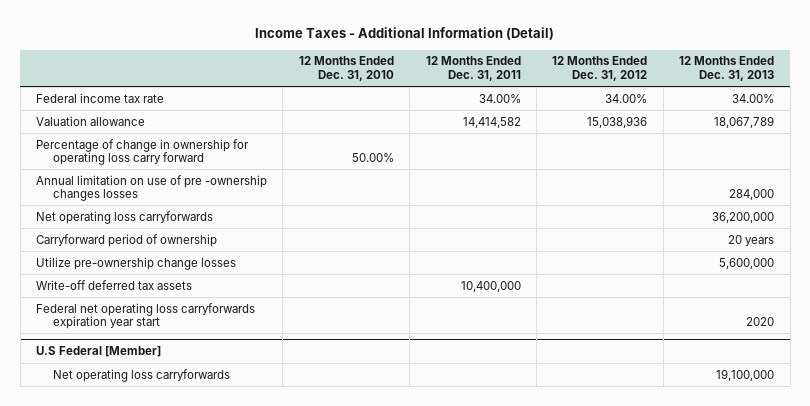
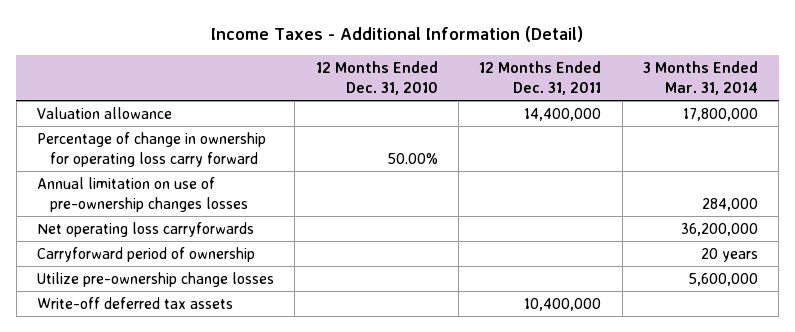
[552,56,648,81] 12 Months Ended Dec. 31, 2012 -> none
[679,56,775,81] 12 Months Ended Dec. 31, 2013 -> none
none -> [642,61,758,95] 3 Months Ended Mar. 31, 2014
[36,92,165,103] Federal income tax rate -> none
[462,116,521,128] 14,414,582 -> [524,107,602,121] 14,400,000
[36,174,268,202] Annual limitation on use of pre -ownership changes losses -> [36,176,249,212] Annual limitation on use of pre-ownership changes losses
[36,302,256,330] Federal net operating loss carryforwards expiration year start -> none
[36,346,162,358] U.S Federal [Member] -> none
[53,368,231,382] Net operating loss carryforwards -> none

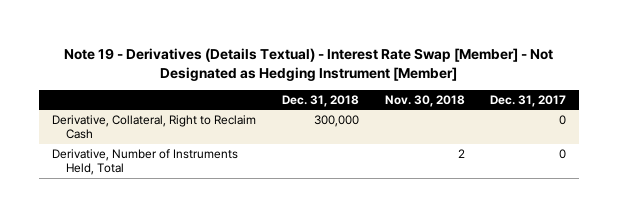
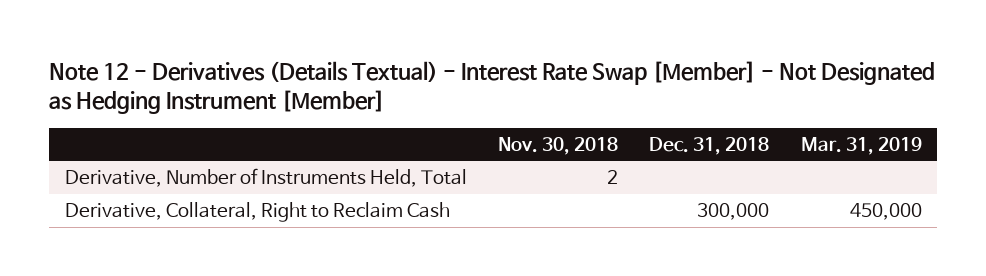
[64,47,554,81] Note 19 - Derivatives (Details Textual) - Interest Rate Swap [Member] - Not Designated as Hedging Instrument [Member] -> [49,60,936,115] Note 12 - Derivatives (Details Textual) - Interest Rate Swap [Member] - Not Designated as Hedging Instrument [Member]
[490,94,567,107] Dec. 31, 2017 -> none
none -> [800,136,922,155] Mar. 31, 2019
[52,115,257,140] Derivative, Collateral, Right to Reclaim Cash -> [64,202,450,223] Derivative, Collateral, Right to Reclaim Cash

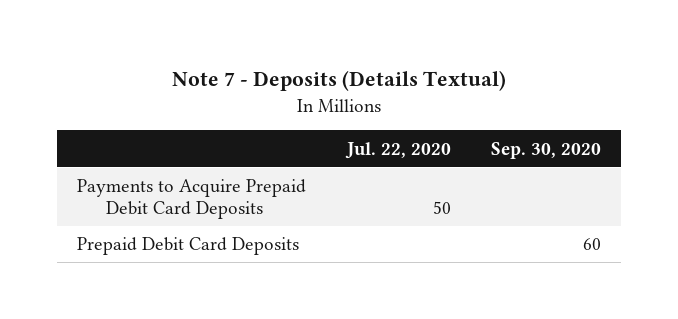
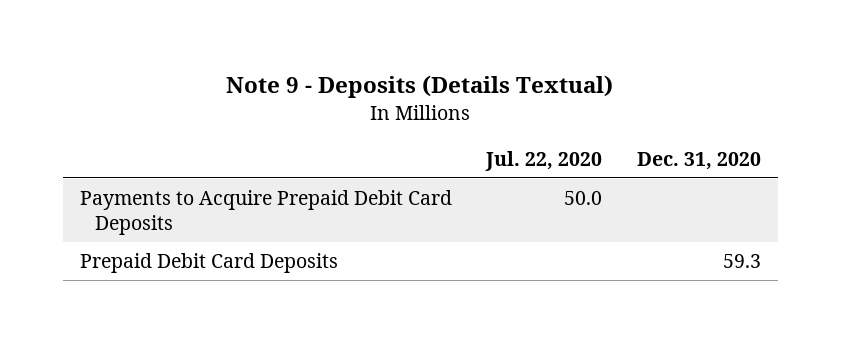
[172,70,507,92] Note 7 - Deposits (Details Textual) -> [226,75,614,99] Note 9 - Deposits (Details Textual)
[491,141,602,159] Sep. 30, 2020 -> none
none -> [636,151,761,170] Dec. 31, 2020
[432,201,451,215] 50 -> [564,191,603,206] 50.0

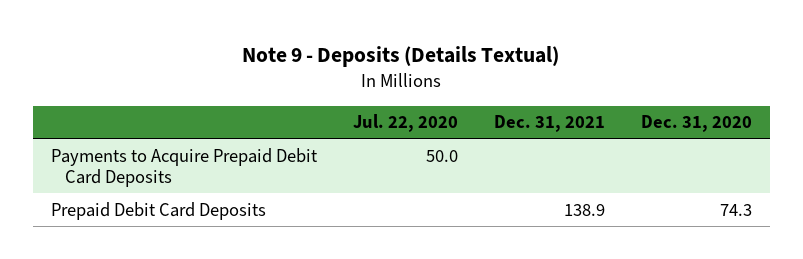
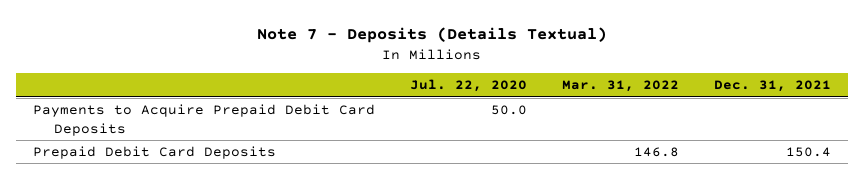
[242,45,560,67] Note 9 - Deposits (Details Textual) -> [257,26,608,43] Note 7 - Deposits (Details Textual)
[640,115,752,133] Dec. 31, 2020 -> none
none -> [561,80,679,93] Mar. 31, 2022
[563,203,605,216] 138.9 -> [785,147,831,158] 150.4

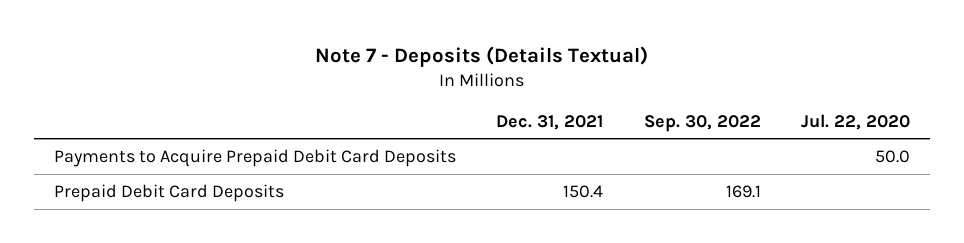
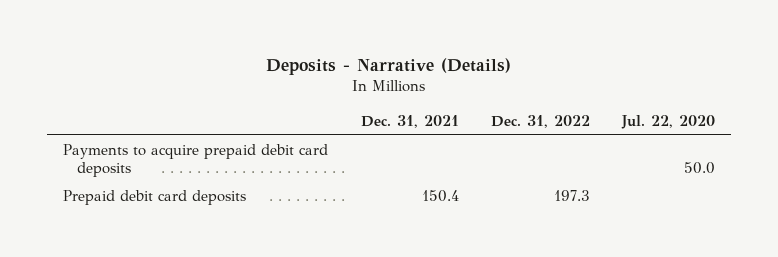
[314,45,648,67] Note 7 - Deposits (Details Textual) -> [266,57,512,75] Deposits - Narrative (Details)
[643,114,761,132] Sep. 30, 2022 -> none
none -> [490,114,590,128] Dec. 31, 2022
[53,149,456,168] Payments to Acquire Prepaid Debit Card Deposits -> [63,144,329,177] Payments to acquire prepaid debit card deposits
[53,184,284,203] Prepaid Debit Card Deposits -> [63,190,247,206] Prepaid debit card deposits

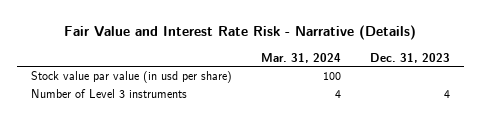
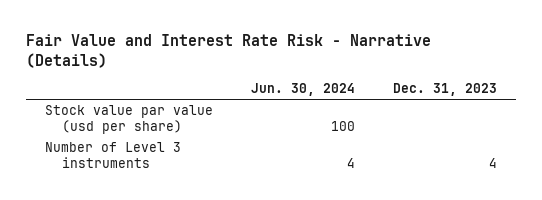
[260,52,341,63] Mar. 31, 2024 -> none
none -> [251,83,356,97] Jun. 30, 2024
[31,71,233,84] Stock value par value (in usd per share) -> [45,105,214,135] Stock value par value (usd per share)

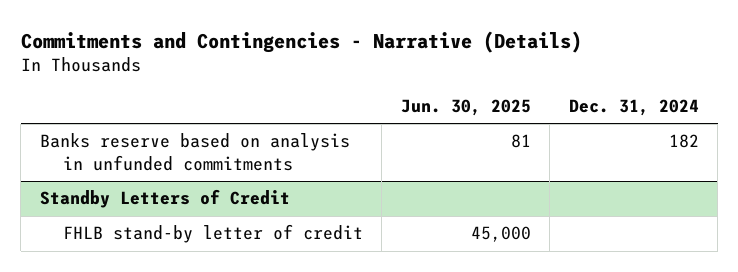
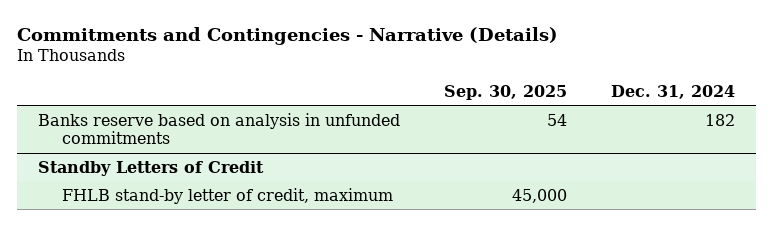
[400,99,531,117] Jun. 30, 2025 -> none
none -> [444,84,568,100] Sep. 30, 2025
[62,224,363,244] FHLB stand-by letter of credit -> [61,187,393,204] FHLB stand-by letter of credit, maximum

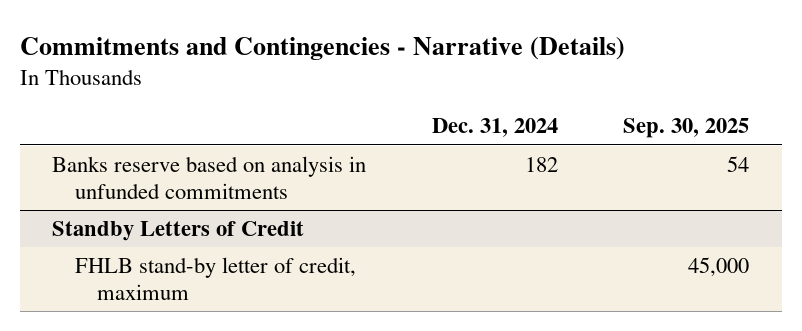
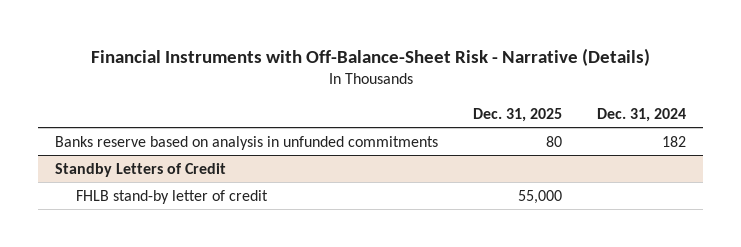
[19,36,625,60] Commitments and Contingencies - Narrative (Details) -> [90,47,650,66] Financial Instruments with Off-Balance-Sheet Risk - Narrative (Details)
[623,118,750,139] Sep. 30, 2025 -> none
none -> [473,107,563,122] Dec. 31, 2025
[74,257,356,300] FHLB stand-by letter of credit, maximum -> [75,189,268,204] FHLB stand-by letter of credit

